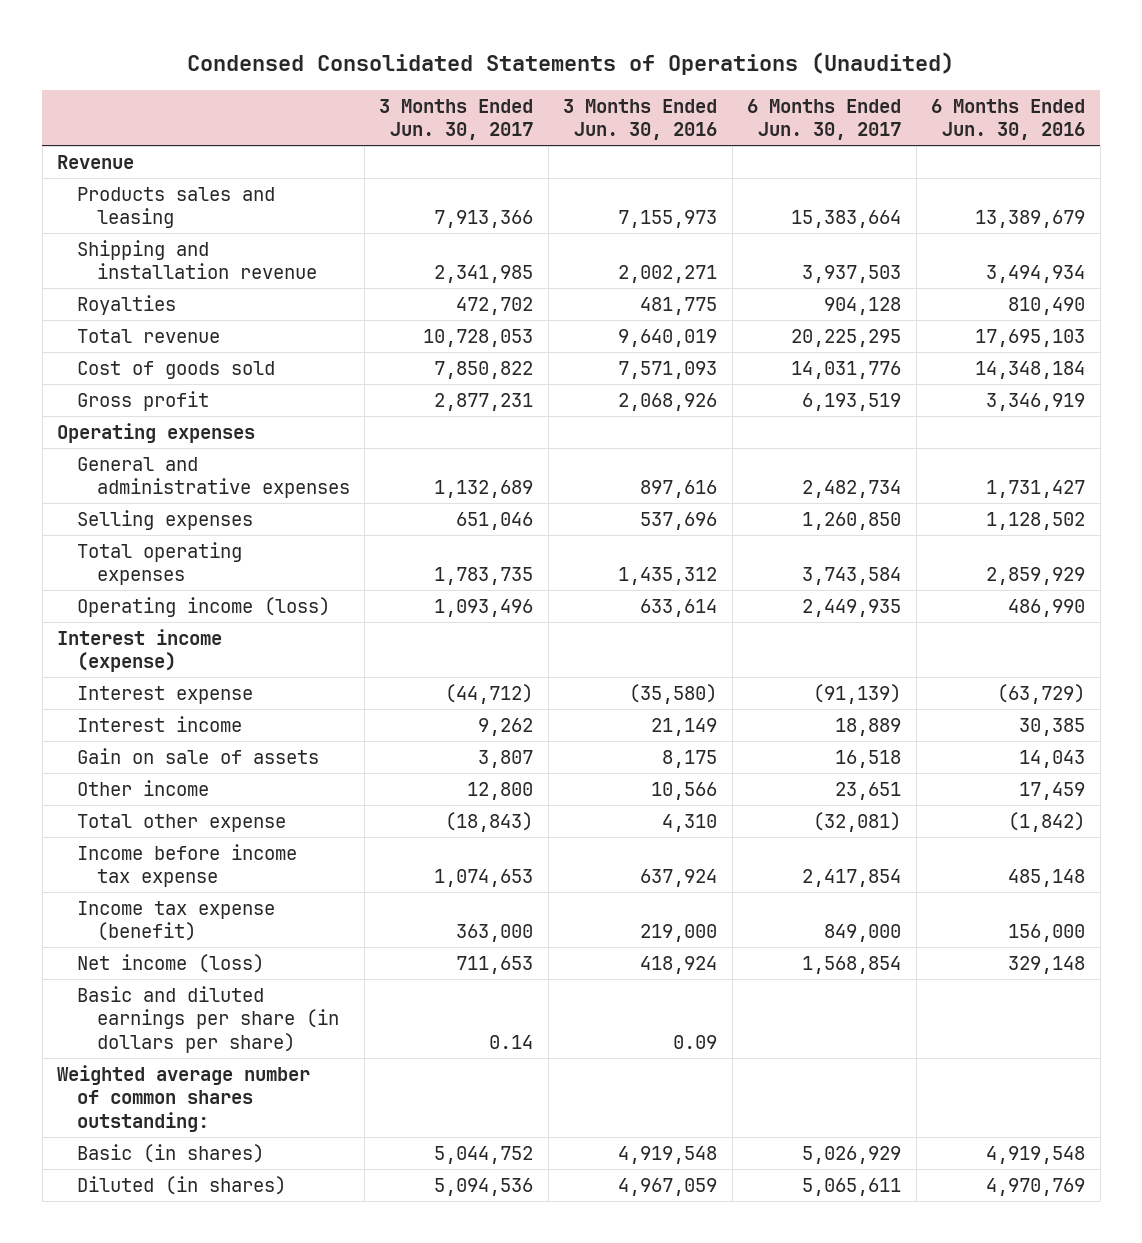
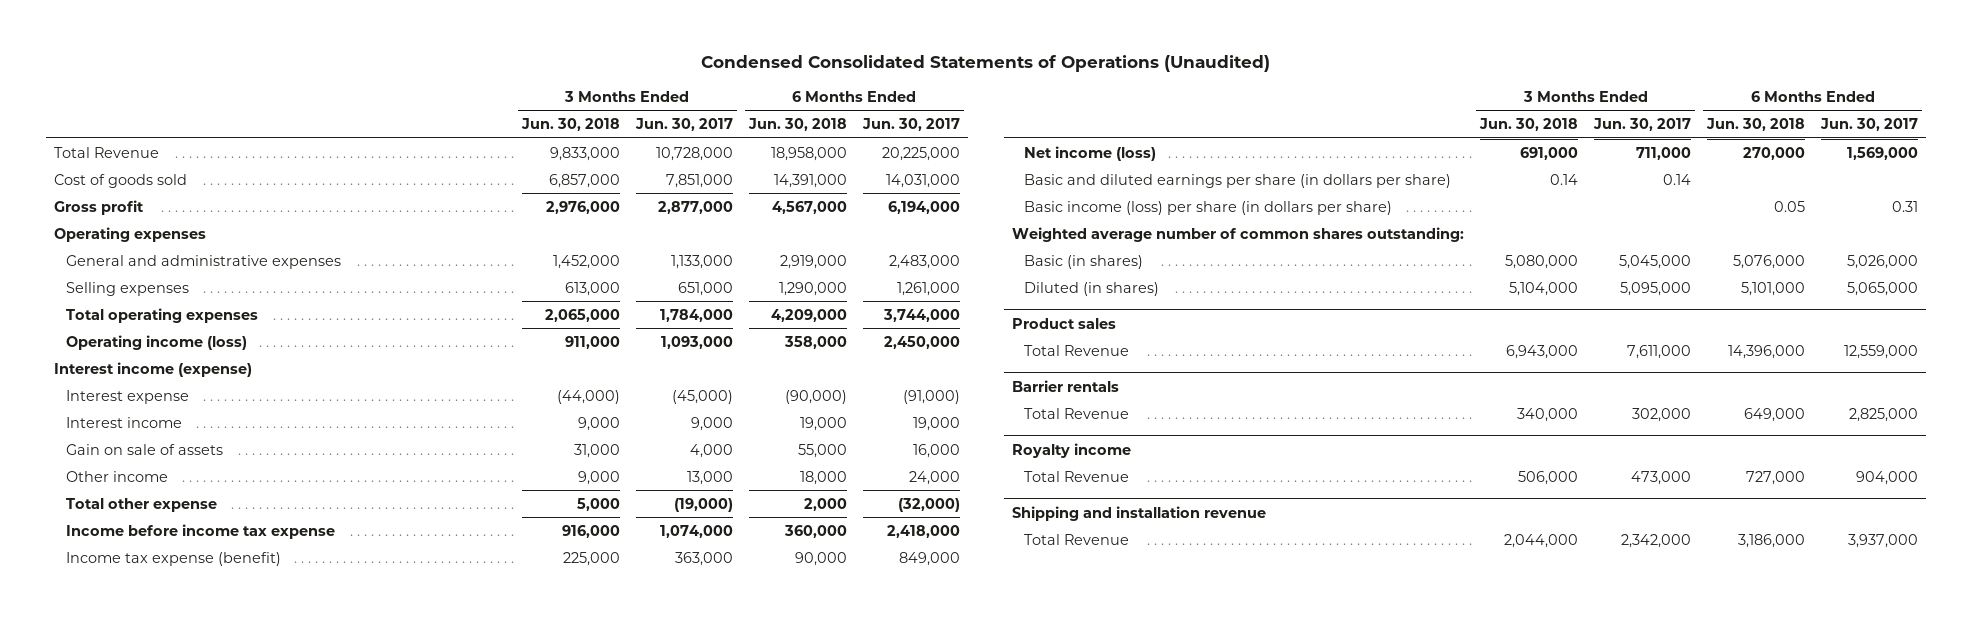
[563,98,718,141] 3 Months Ended Jun. 30, 2016 -> none
[931,98,1086,141] 6 Months Ended Jun. 30, 2016 -> none
none -> [520,118,620,132] Jun. 30, 2018
none -> [747,118,847,132] Jun. 30, 2018
[57,154,135,169] Revenue -> none
[76,186,275,229] Products sales and leasing -> none
[76,239,317,280] Shipping and installation revenue -> none
[76,294,176,315] Royalties -> none
[76,328,220,343] Total revenue -> [53,146,159,158] Total Revenue
[423,328,534,347] 10,728,053 -> [655,146,733,161] 10,728,000
[791,328,902,347] 20,225,295 -> [881,146,960,161] 20,225,000
[434,360,534,379] 7,850,822 -> [665,173,733,188] 7,851,000
[791,360,902,379] 14,031,776 -> [885,173,960,188] 14,031,000
[434,392,534,411] 2,877,231 -> [657,200,733,214] 2,877,000
[802,392,902,411] 6,193,519 -> [887,200,960,214] 6,194,000
[434,480,534,499] 1,132,689 -> [670,254,733,269] 1,133,000
[802,480,902,499] 2,482,734 -> [888,254,960,269] 2,483,000
[456,511,534,530] 651,046 -> [677,281,733,296] 651,000
[802,511,902,530] 1,260,850 -> [896,281,960,296] 1,261,000
[434,567,534,586] 1,783,735 -> [659,308,733,322] 1,784,000
[802,567,902,586] 3,743,584 -> [882,308,960,322] 3,744,000
[434,598,534,617] 1,093,496 -> [660,335,733,349] 1,093,000
[802,598,902,617] 2,449,935 -> [883,335,960,349] 2,450,000
[445,683,534,704] (44,712) -> [671,389,733,404] (45,000)
[813,683,902,704] (91,139) -> [902,389,960,404] (91,000)
[478,717,534,736] 9,262 -> [690,416,733,431] 9,000
[835,717,902,736] 18,889 -> [912,416,960,431] 19,000
[478,749,534,768] 3,807 -> [689,443,733,458] 4,000
[835,749,902,768] 16,518 -> [912,443,960,458] 16,000
[467,781,534,800] 12,800 -> [686,470,733,485] 13,000
[835,781,902,800] 23,651 -> [908,470,960,485] 24,000
[445,811,534,832] (18,843) -> [673,497,733,512] (19,000)
[813,811,902,832] (32,081) -> [897,497,960,512] (32,000)
[434,869,534,888] 1,074,653 -> [659,524,733,538] 1,074,000
[802,869,902,888] 2,417,854 -> [886,524,960,538] 2,418,000
[456,955,534,974] 711,653 -> [1636,146,1692,160] 711,000
[802,955,902,974] 1,568,854 -> [1847,146,1919,160] 1,569,000
none -> [1024,200,1393,215] Basic income (loss) per share (in dollars per share)
[434,1145,534,1164] 5,044,752 -> [1619,254,1692,269] 5,045,000
[802,1145,902,1164] 5,026,929 -> [1847,254,1919,269] 5,026,000
[434,1177,534,1196] 5,094,536 -> [1620,281,1692,296] 5,095,000
[802,1177,902,1196] 5,065,611 -> [1847,281,1919,296] 5,065,000
none -> [1012,317,1117,329] Product sales
none -> [1024,344,1130,356] Total Revenue
none -> [1012,379,1120,392] Barrier rentals
none -> [1024,407,1130,419] Total Revenue
none -> [1012,442,1132,458] Royalty income
none -> [1024,470,1130,482] Total Revenue
none -> [1012,505,1267,521] Shipping and installation revenue
none -> [1024,533,1130,545] Total Revenue

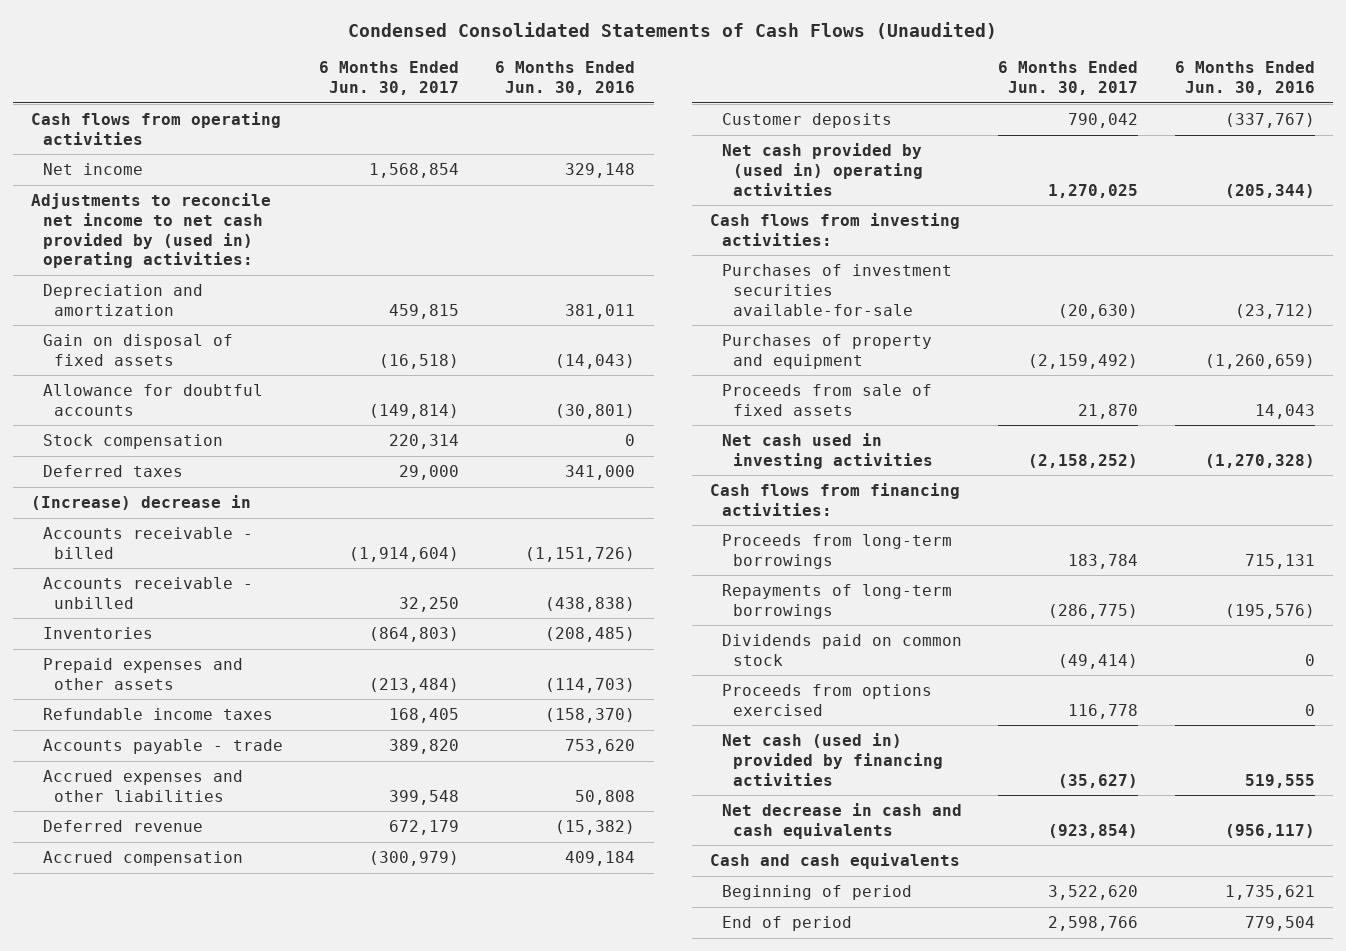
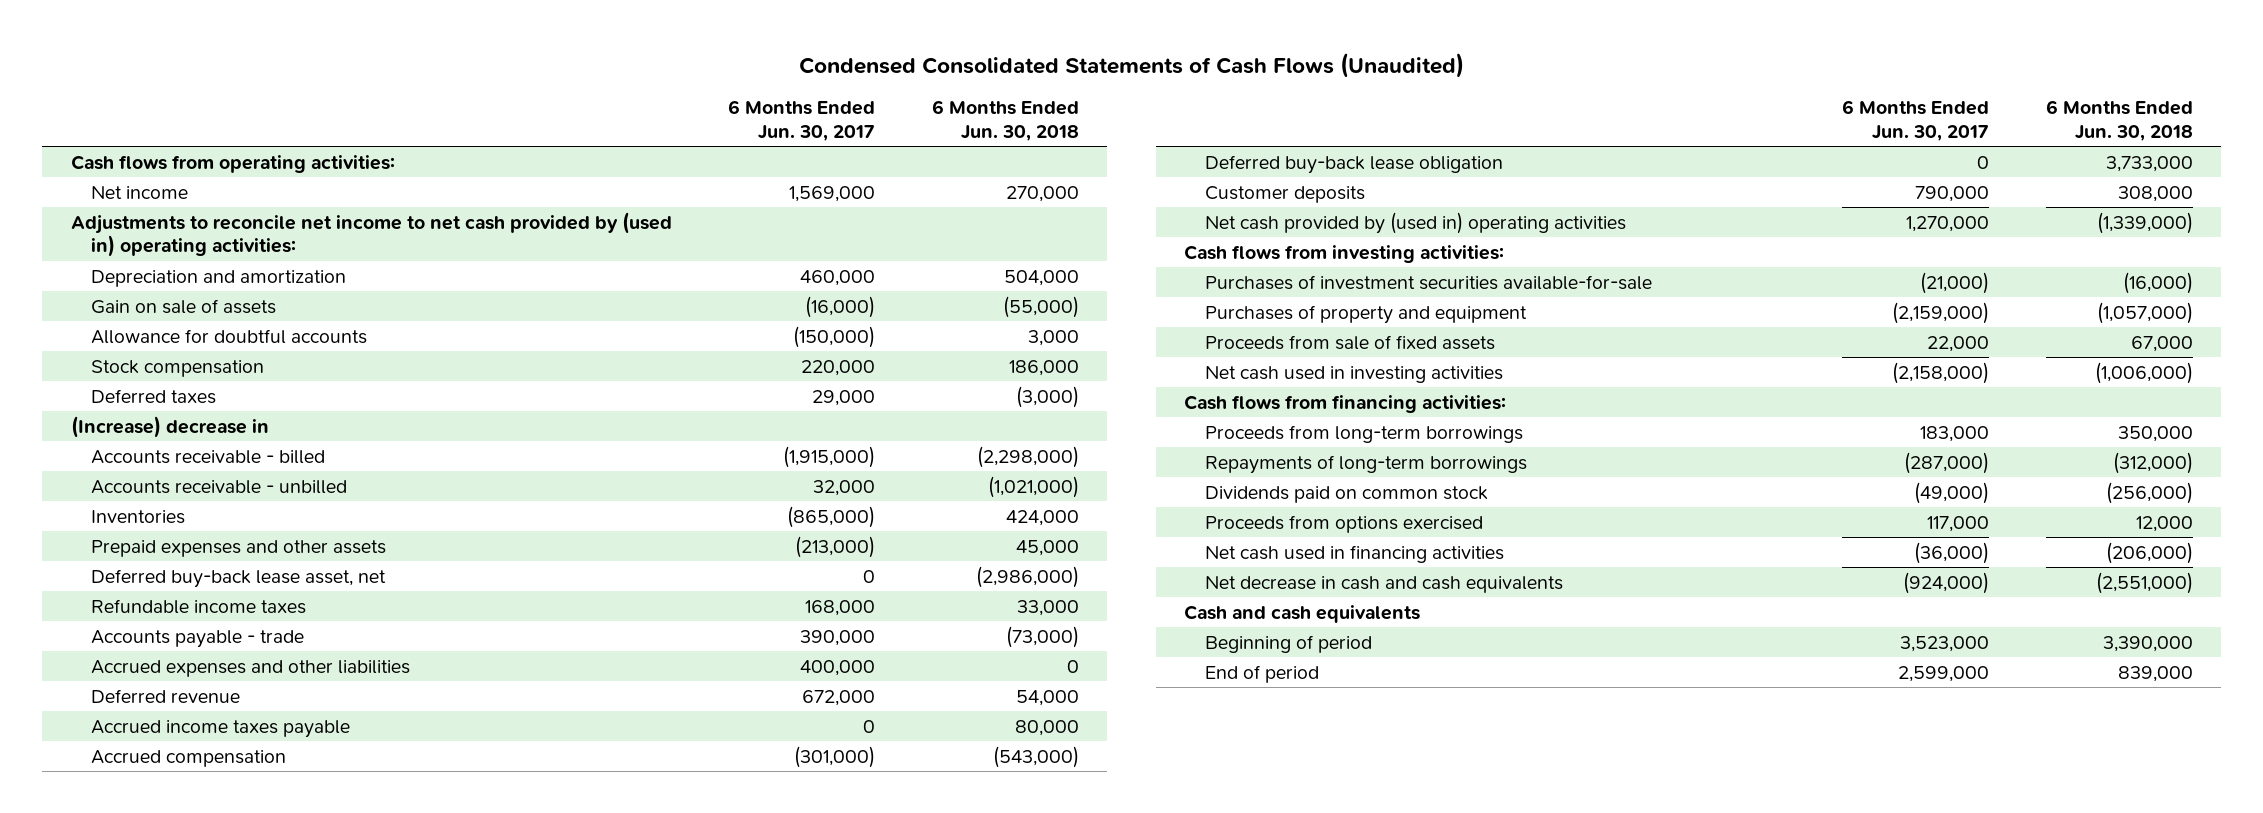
[495,61,636,96] 6 Months Ended Jun. 30, 2016 -> none
none -> [931,100,1079,142] 6 Months Ended Jun. 30, 2018
[31,111,282,145] Cash flows from operating activities -> [70,154,395,173] Cash flows from operating activities:
[368,162,459,178] 1,568,854 -> [789,185,876,202] 1,569,000
[388,303,459,319] 459,815 -> [800,269,876,286] 460,000
[42,333,233,366] Gain on disposal of fixed assets -> [91,298,277,314] Gain on sale of assets
[378,353,459,369] (16,518) -> [805,295,876,318] (16,000)
[368,403,459,419] (149,814) -> [793,325,876,348] (150,000)
[388,433,459,449] 220,314 -> [801,359,876,376] 220,000
[348,546,459,562] (1,914,604) -> [783,445,876,468] (1,915,000)
[398,596,459,612] 32,250 -> [813,479,876,496] 32,000
[368,626,459,642] (864,803) -> [787,505,876,528] (865,000)
[368,677,459,693] (213,484) -> [795,535,876,558] (213,000)
none -> [91,568,387,588] Deferred buy-back lease asset, net
[388,707,459,723] 168,405 -> [805,599,876,616] 168,000
[388,738,459,754] 389,820 -> [800,629,876,646] 390,000
[388,789,459,805] 399,548 -> [800,659,876,676] 400,000
[388,819,459,835] 672,179 -> [802,689,876,706] 672,000
none -> [91,719,351,738] Accrued income taxes payable
[368,850,459,866] (300,979) -> [794,745,876,768] (301,000)
none -> [1205,154,1504,174] Deferred buy-back lease obligation
[1068,112,1139,128] 790,042 -> [1915,185,1990,202] 790,000
[1048,183,1139,198] 1,270,025 -> [1906,215,1990,232] 1,270,000
[1058,303,1139,319] (20,630) -> [1920,271,1990,294] (21,000)
[1028,353,1139,369] (2,159,492) -> [1892,301,1990,324] (2,159,000)
[1078,403,1139,419] 21,870 -> [1927,335,1990,352] 22,000
[1028,453,1139,468] (2,158,252) -> [1892,361,1990,384] (2,158,000)
[1068,553,1139,569] 183,784 -> [1920,425,1990,442] 183,000
[1048,603,1139,619] (286,775) -> [1904,451,1990,474] (287,000)
[1058,653,1139,669] (49,414) -> [1914,481,1990,504] (49,000)
[1068,703,1139,719] 116,778 -> [1927,515,1990,532] 117,000
[721,732,944,786] Net cash (used in) provided by financing activities -> [1205,544,1505,563] Net cash used in financing activities
[1058,773,1139,788] (35,627) -> [1914,541,1990,564] (36,000)
[1048,823,1139,838] (923,854) -> [1903,571,1990,594] (924,000)
[1048,884,1139,900] 3,522,620 -> [1900,635,1990,652] 3,523,000
[1048,915,1139,931] 2,598,766 -> [1898,665,1990,682] 2,599,000

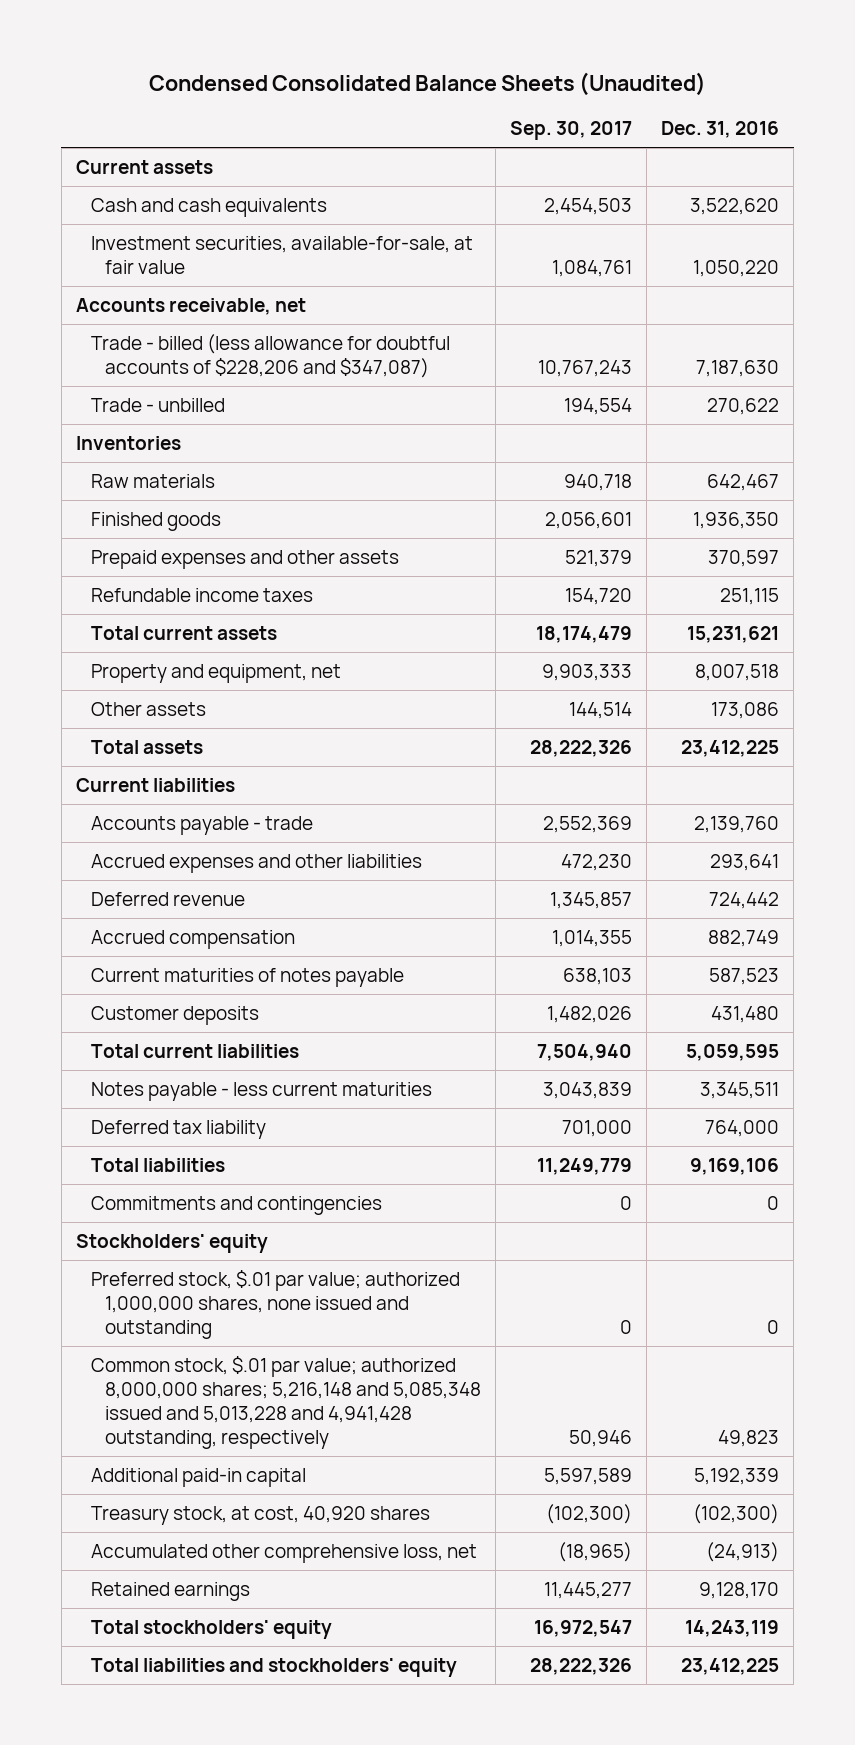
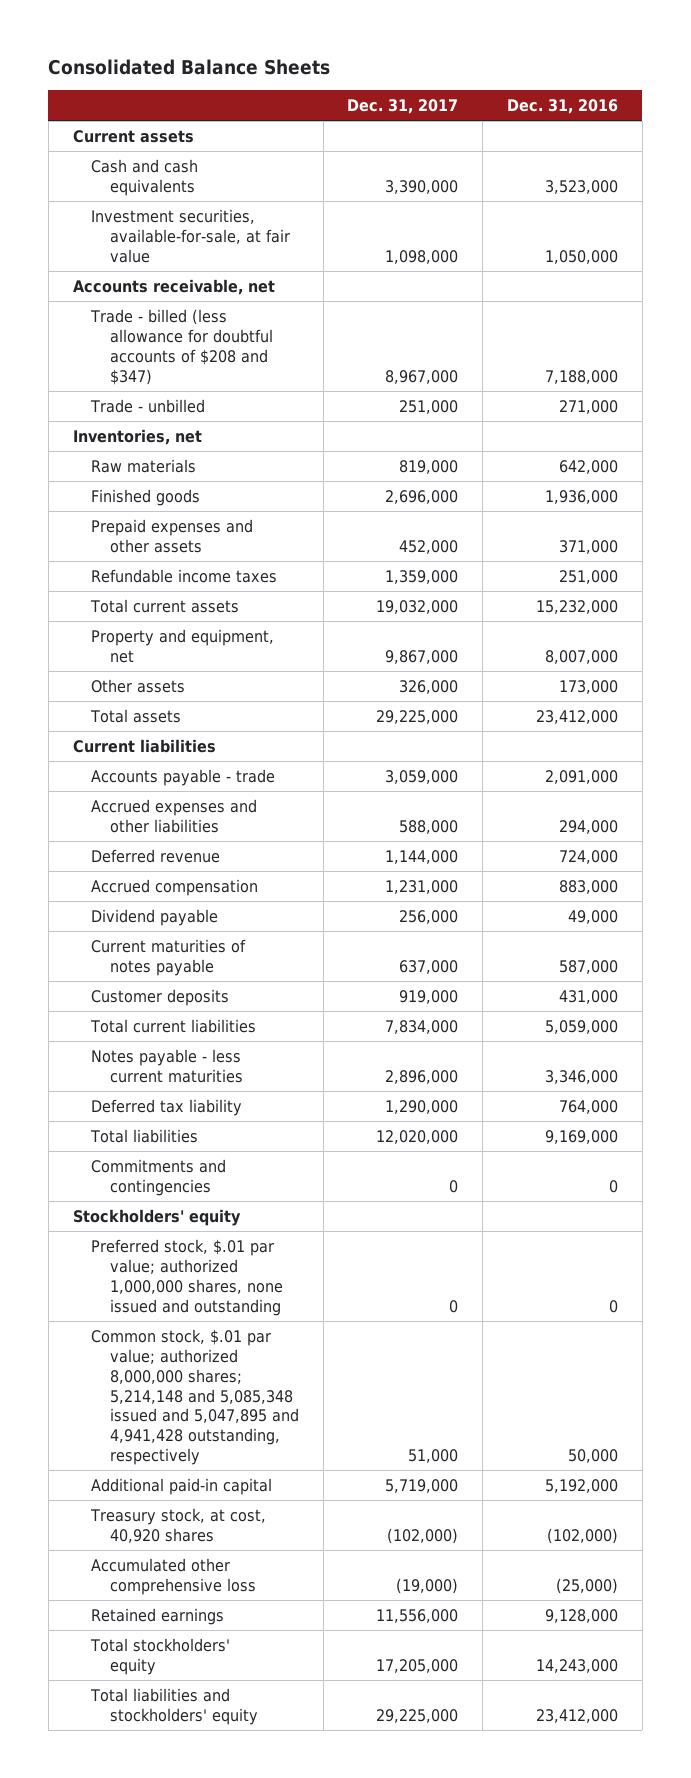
[148,71,706,96] Condensed Consolidated Balance Sheets (Unaudited) -> [48,58,331,75] Consolidated Balance Sheets
[510,121,633,141] Sep. 30, 2017 -> none
none -> [347,98,459,114] Dec. 31, 2017
[690,197,780,215] 3,522,620 -> [544,179,618,194] 3,523,000
[693,259,780,277] 1,050,220 -> [544,249,618,264] 1,050,000
[90,333,450,378] Trade - billed (less allowance for doubtful accounts of $228,206 and $347,087) -> [90,309,274,385] Trade - billed (less allowance for doubtful accounts of $208 and $347)
[696,359,780,377] 7,187,630 -> [544,369,618,384] 7,188,000
[707,397,780,415] 270,622 -> [558,400,618,415] 271,000
[75,435,181,450] Inventories -> [72,429,202,446] Inventories, net
[707,473,780,491] 642,467 -> [558,460,618,475] 642,000
[693,511,780,529] 1,936,350 -> [544,490,618,505] 1,936,000
[708,549,780,567] 370,597 -> [558,539,618,554] 371,000
[720,587,780,605] 251,115 -> [558,570,618,585] 251,000
[687,625,780,643] 15,231,621 -> [535,600,618,615] 15,232,000
[695,663,780,681] 8,007,518 -> [544,649,618,664] 8,007,000
[711,701,780,719] 173,086 -> [558,680,618,695] 173,000
[681,739,780,757] 23,412,225 -> [535,710,618,725] 23,412,000
[694,815,780,833] 2,139,760 -> [544,770,618,785] 2,091,000
[710,853,780,871] 293,641 -> [558,819,618,834] 294,000
[709,891,780,909] 724,442 -> [558,850,618,865] 724,000
[708,929,780,947] 882,749 -> [558,880,618,895] 883,000
none -> [91,909,219,927] Dividend payable
[709,967,780,985] 587,523 -> [558,959,618,974] 587,000
[711,1005,780,1023] 431,480 -> [558,990,618,1005] 431,000
[686,1043,780,1061] 5,059,595 -> [544,1020,618,1035] 5,059,000
[700,1081,780,1099] 3,345,511 -> [544,1069,618,1084] 3,346,000
[690,1157,780,1175] 9,169,106 -> [544,1130,618,1145] 9,169,000
[90,1355,482,1449] Common stock, $.01 par value; authorized 8,000,000 shares; 5,216,148 and 5,085,348 issued and 5,013,228 and 4,941,428 outstanding, respectively -> [91,1329,300,1465] Common stock, $.01 par value; authorized 8,000,000 shares; 5,214,148 and 5,085,348 issued and 5,047,895 and 4,941,428 outstanding, respectively
[718,1429,780,1447] 49,823 -> [567,1448,618,1463] 50,000
[694,1467,780,1485] 5,192,339 -> [544,1479,618,1494] 5,192,000
[693,1503,780,1524] (102,300) -> [546,1527,618,1544] (102,000)
[90,1543,477,1563] Accumulated other comprehensive loss, net -> [91,1558,257,1595] Accumulated other comprehensive loss
[706,1541,780,1562] (24,913) -> [555,1577,618,1594] (25,000)
[699,1581,780,1599] 9,128,170 -> [544,1609,618,1624] 9,128,000
[685,1619,780,1637] 14,243,119 -> [535,1658,618,1673] 14,243,000
[681,1657,780,1675] 23,412,225 -> [535,1708,618,1723] 23,412,000

